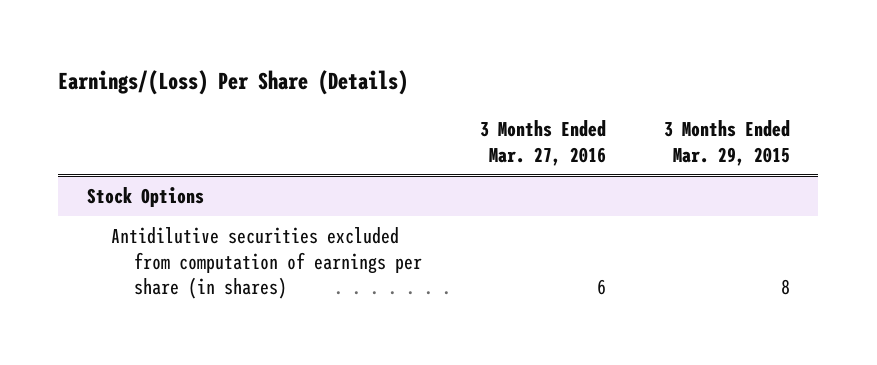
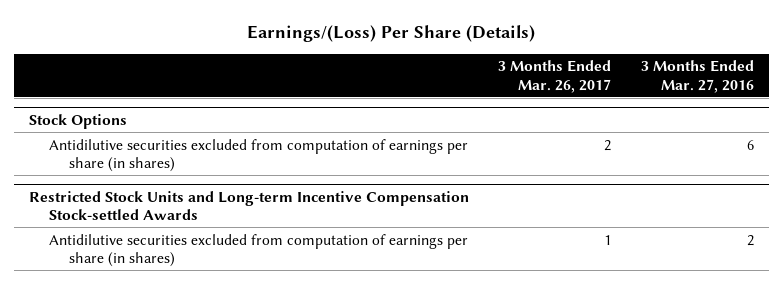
[663,120,790,166] 3 Months Ended Mar. 29, 2015 -> none
none -> [498,60,612,93] 3 Months Ended Mar. 26, 2017
none -> [28,190,469,220] Restricted Stock Units and Long-term Incentive Compensation Stock-settled Awards
none -> [48,233,468,267] Antidilutive securities excluded from computation of earnings per share (in shares)

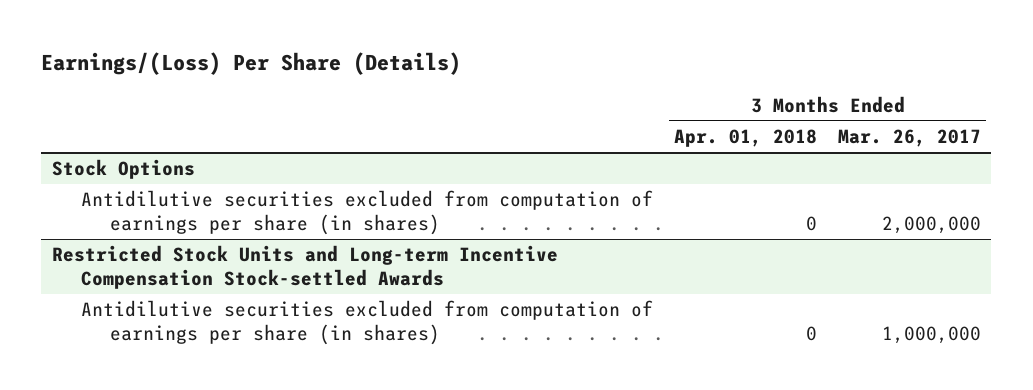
[641,60,755,93] 3 Months Ended Mar. 27, 2016 -> none
none -> [674,128,818,147] Apr. 01, 2018
[604,139,612,151] 2 -> [881,215,981,234] 2,000,000
[604,234,612,245] 1 -> [881,325,981,344] 1,000,000

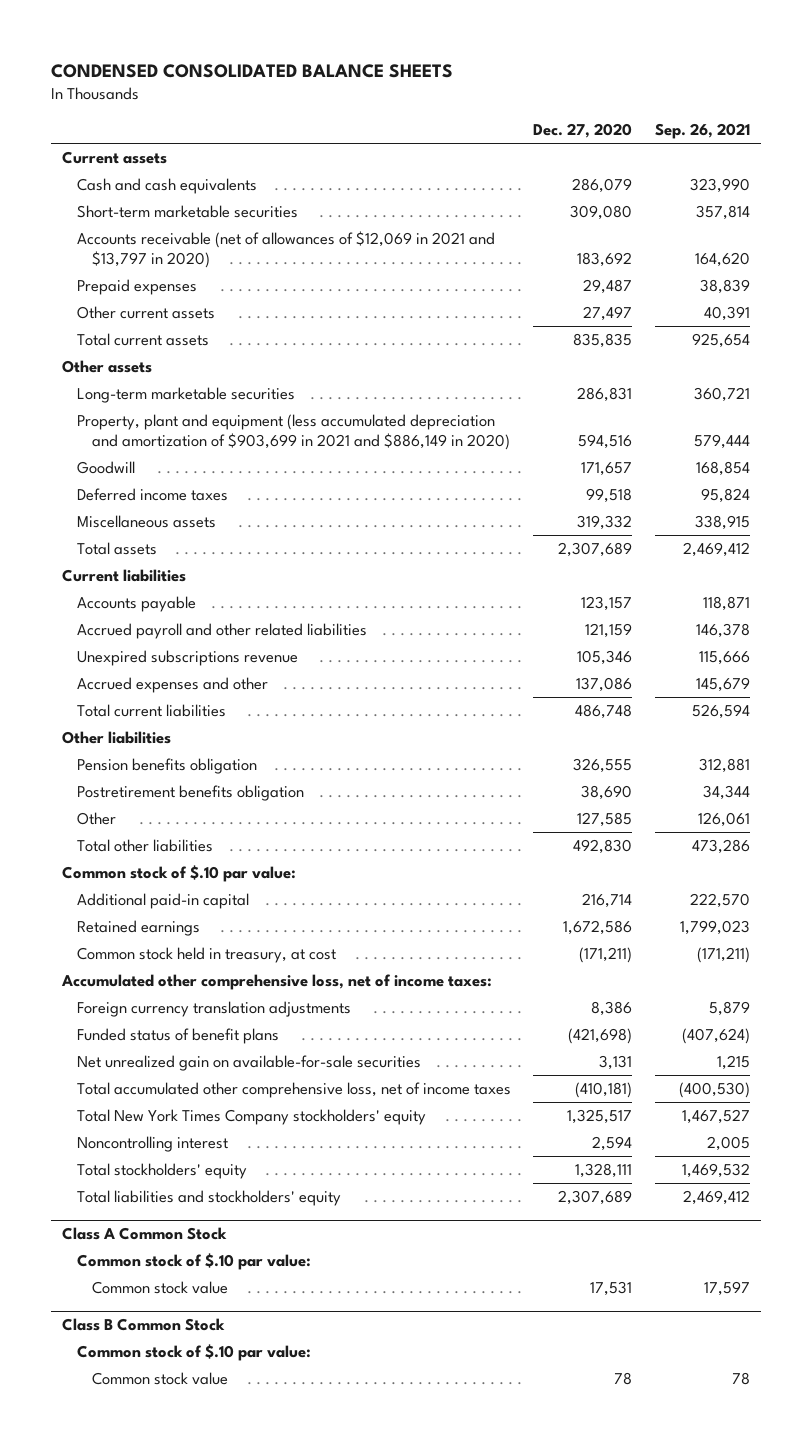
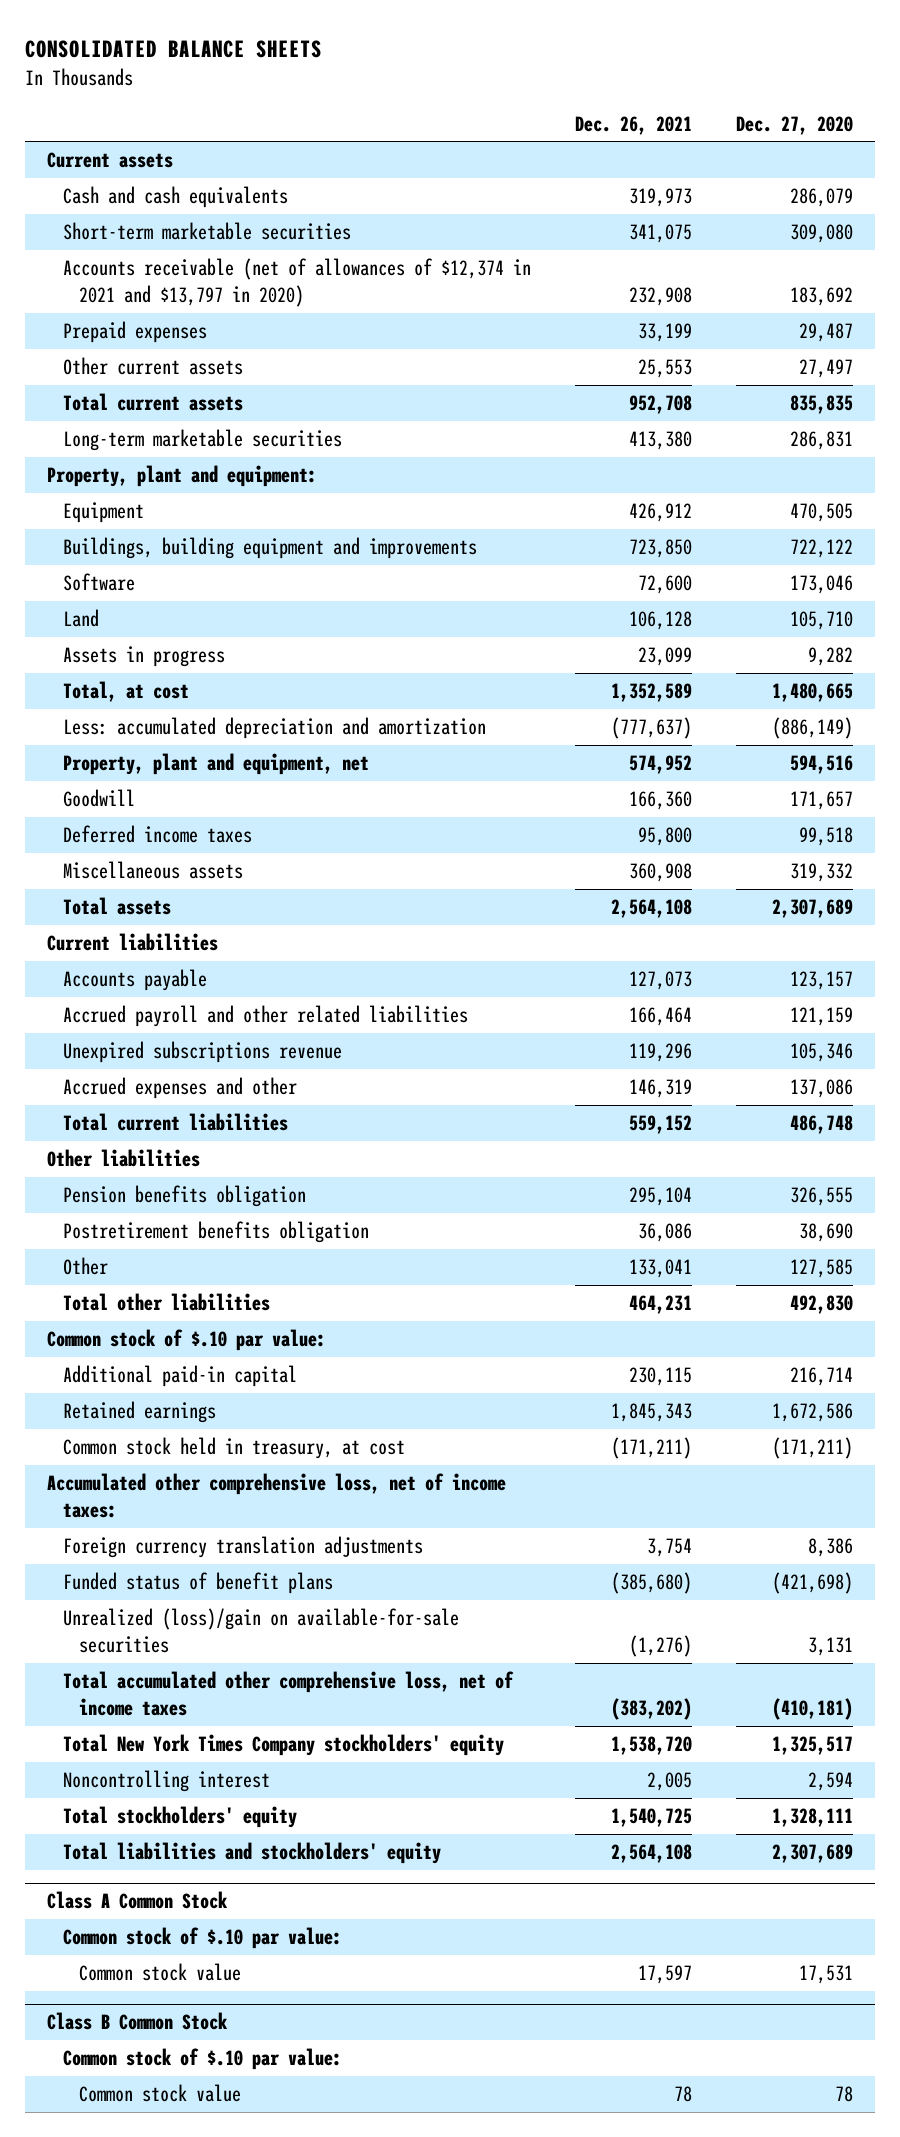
[50,63,453,78] CONDENSED CONSOLIDATED BALANCE SHEETS -> [25,40,323,59] CONSOLIDATED BALANCE SHEETS
[654,123,750,140] Sep. 26, 2021 -> none
none -> [575,115,693,135] Dec. 26, 2021
[77,231,496,269] Accounts receivable (net of allowances of $12,069 in 2021 and $13,797 in 2020) -> [63,258,532,307] Accounts receivable (net of allowances of $12,374 in 2021 and $13,797 in 2020)
[62,360,153,374] Other assets -> none
none -> [47,465,318,488] Property, plant and equipment:
none -> [63,502,145,524] Equipment
none -> [63,537,478,560] Buildings, building equipment and improvements
none -> [63,573,136,592] Software
none -> [63,609,100,628] Land
none -> [63,646,226,668] Assets in progress
none -> [63,681,190,703] Total, at cost
none -> [63,717,487,740] Less: accumulated depreciation and amortization
[77,414,511,451] Property, plant and equipment (less accumulated depreciation and amortization of $903,699 in 2021 and $886,149 in 2020) -> [63,753,370,776] Property, plant and equipment, net
[77,1055,422,1072] Net unrealized gain on available-for-sale securities -> [63,1608,460,1653] Unrealized (loss)/gain on available-for-sale securities

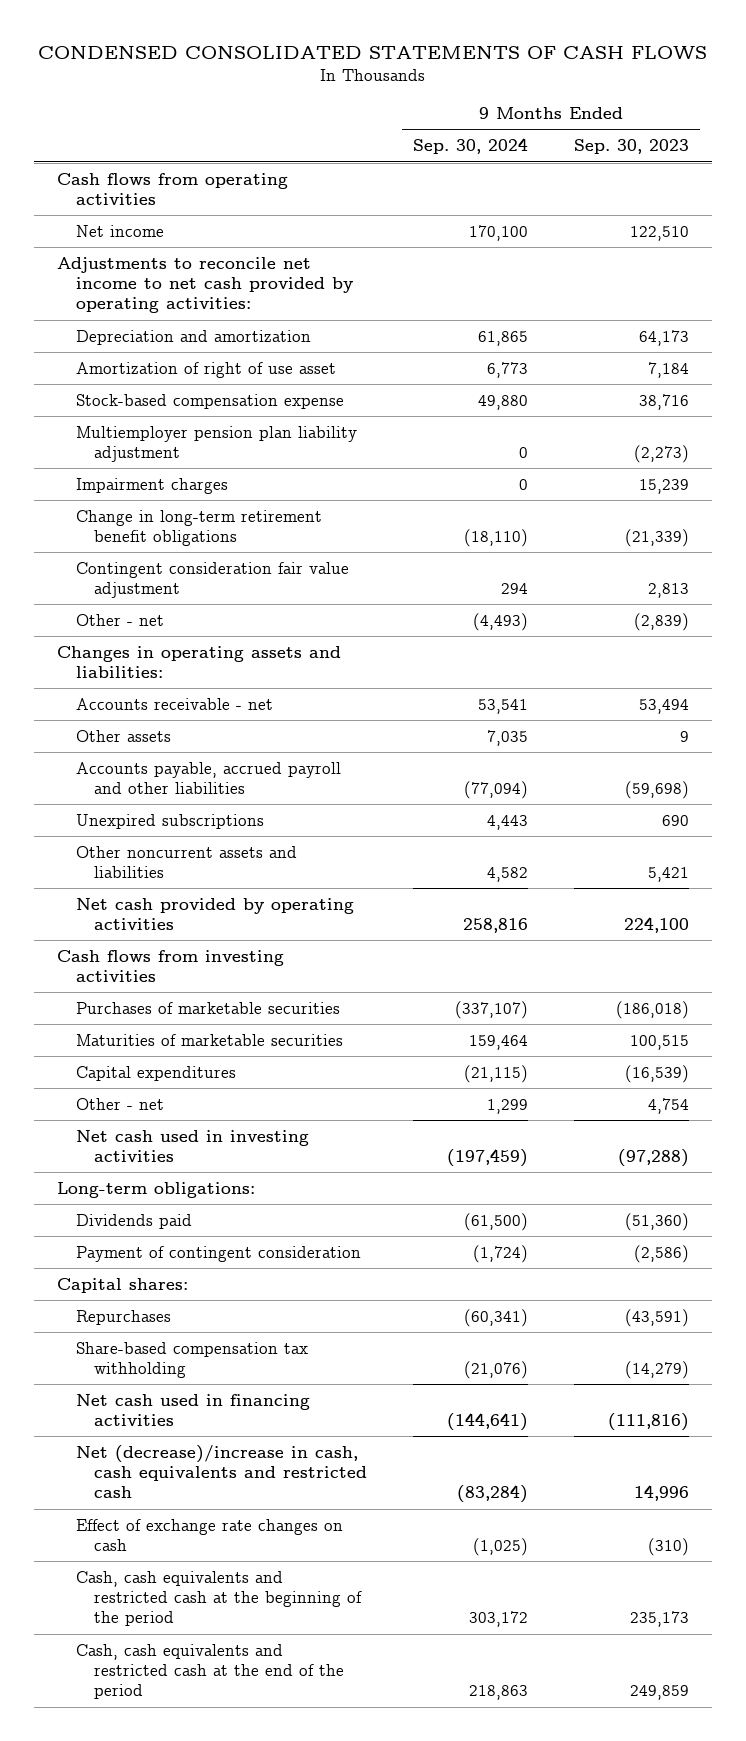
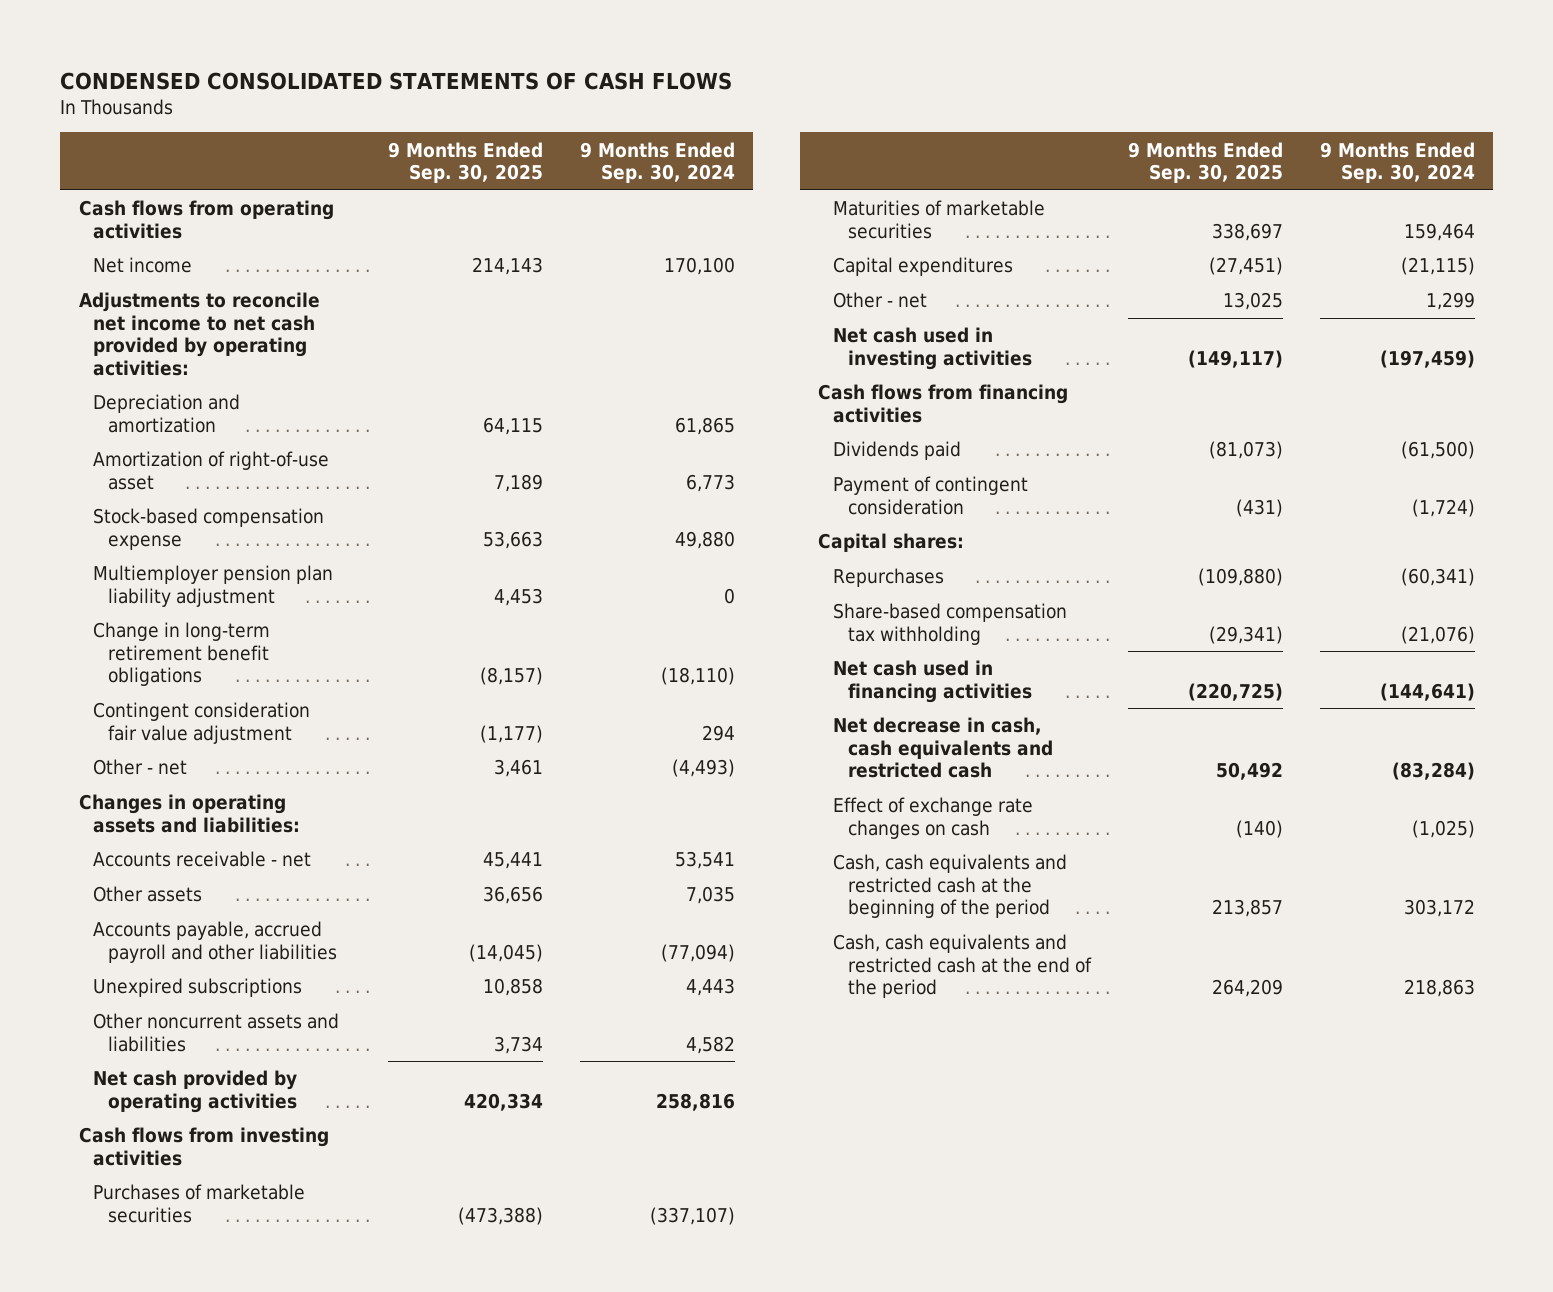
[573,139,689,155] Sep. 30, 2023 -> none
none -> [388,141,544,184] 9 Months Ended Sep. 30, 2025
[75,361,336,378] Amortization of right of use asset -> [93,451,330,490] Amortization of right-of-use asset
[75,477,228,494] Impairment charges -> none
[56,1181,255,1198] Long-term obligations: -> none
none -> [818,384,1069,423] Cash flows from financing activities
[75,1444,368,1499] Net (decrease)/increase in cash, cash equivalents and restricted cash -> [833,717,1054,779] Net decrease in cash, cash equivalents and restricted cash

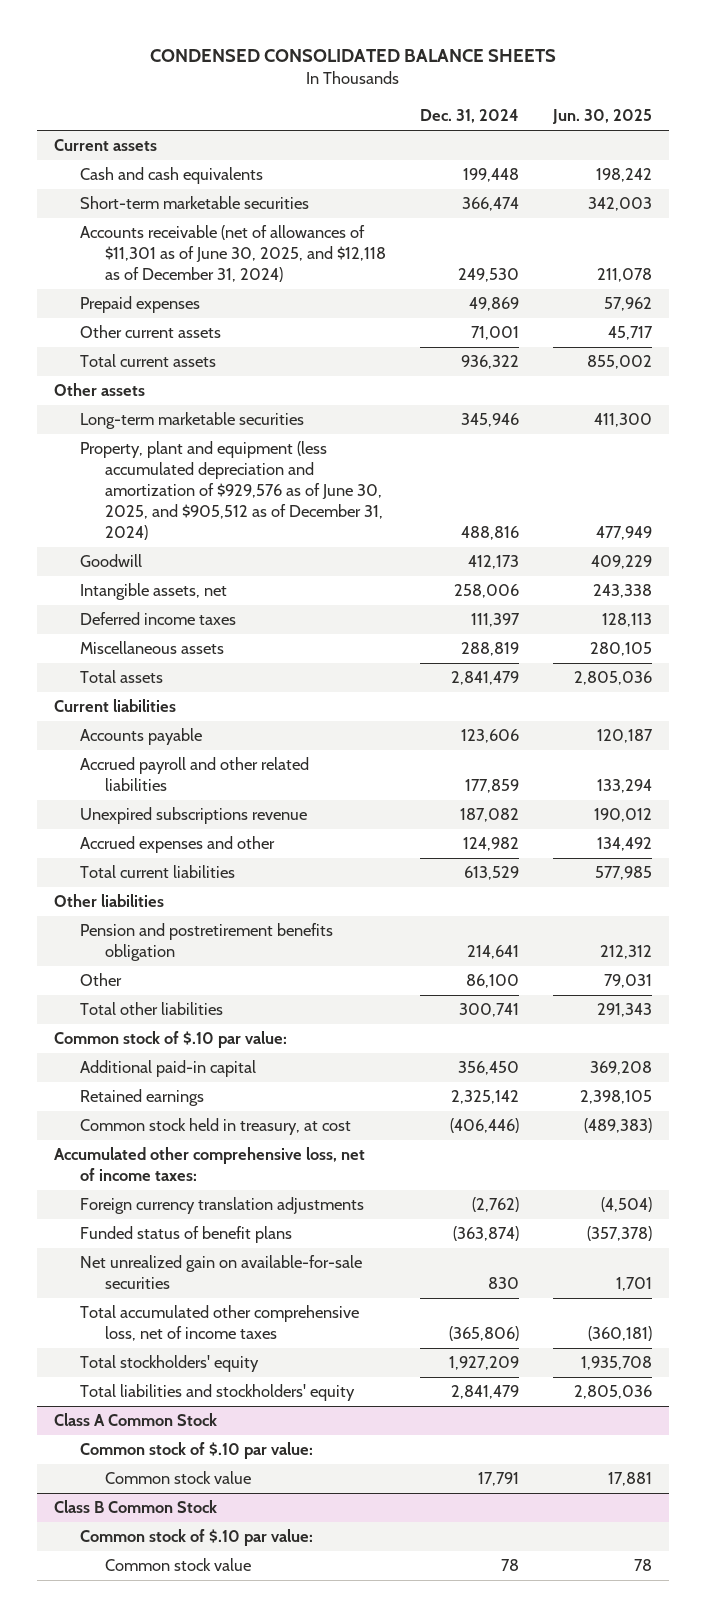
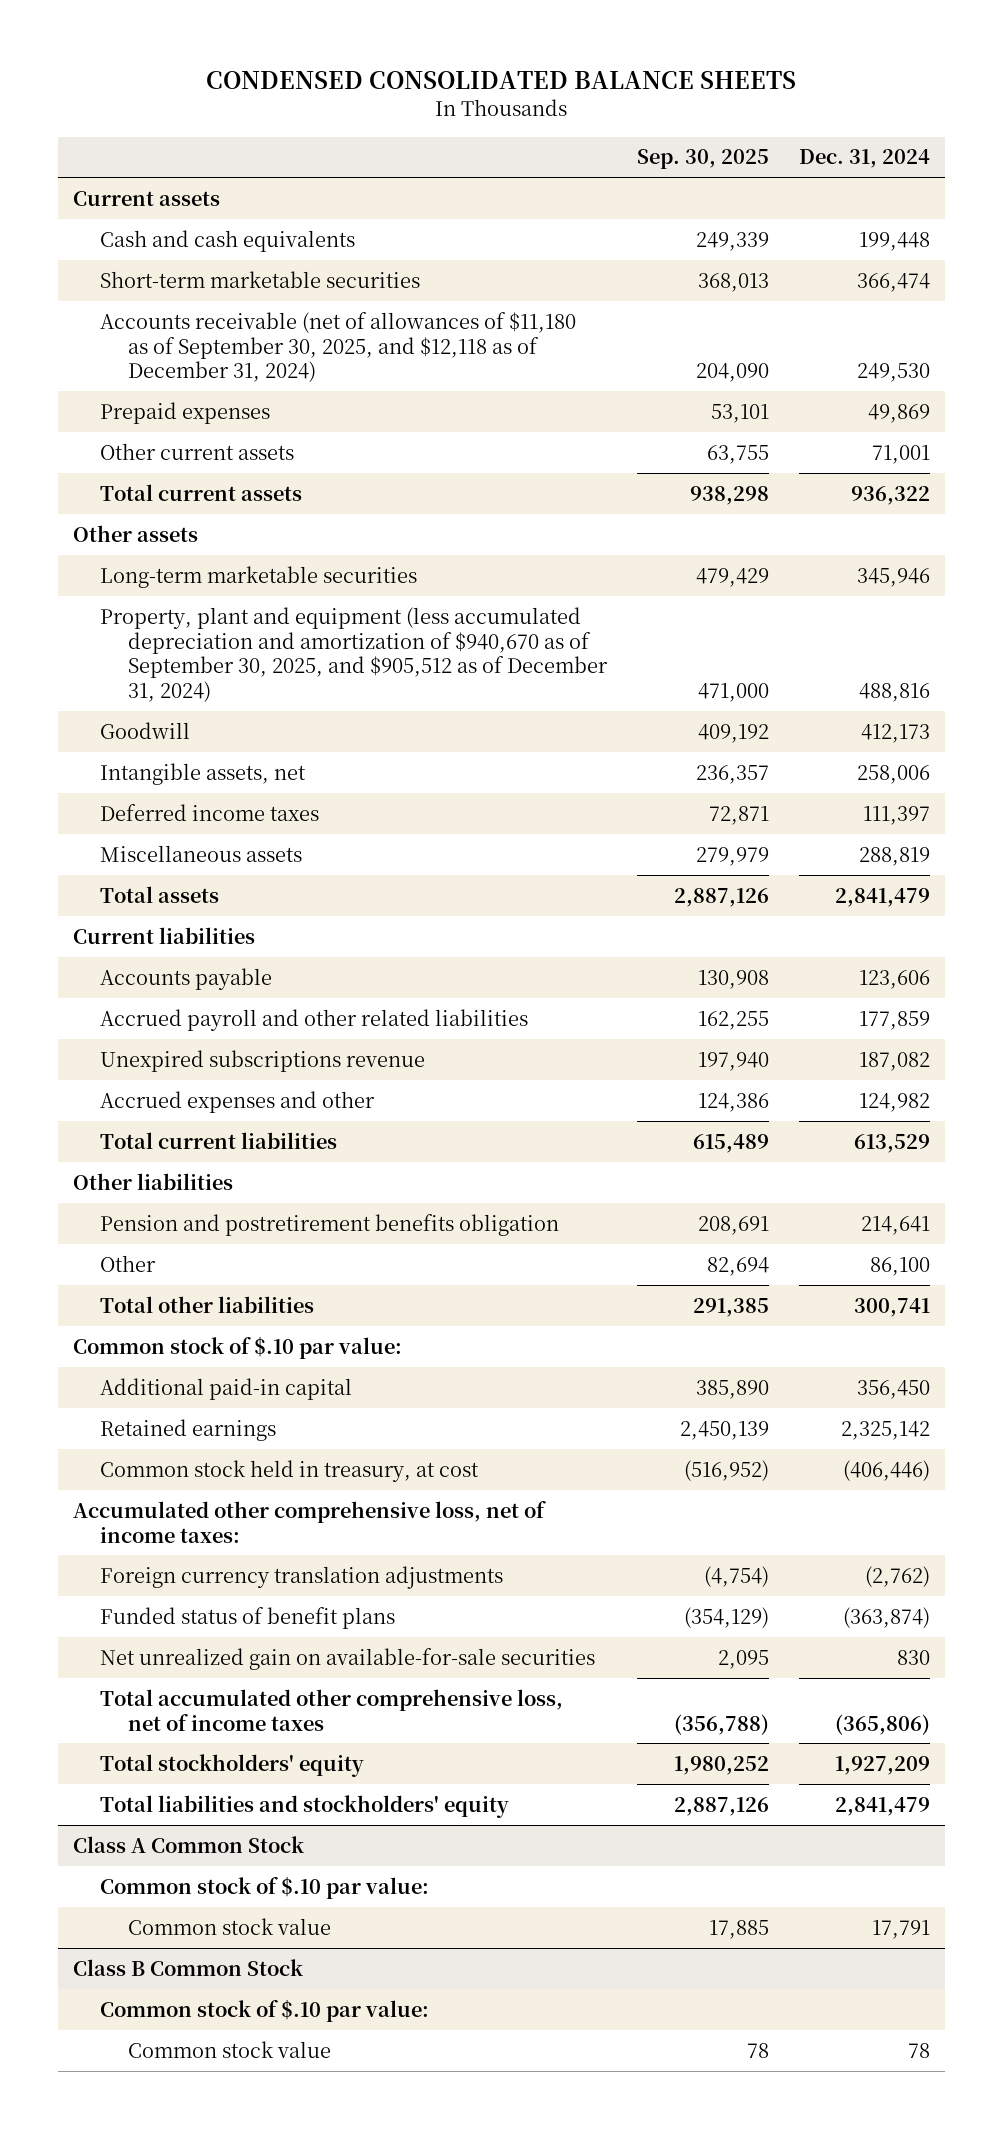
[552,109,653,125] Jun. 30, 2025 -> none
none -> [636,149,769,170] Sep. 30, 2025
[79,225,386,283] Accounts receivable (net of allowances of $11,301 as of June 30, 2025, and $12,118 as of December 31, 2024) -> [100,311,577,383] Accounts receivable (net of allowances of $11,180 as of September 30, 2025, and $12,118 as of December 31, 2024)
[79,441,383,540] Property, plant and equipment (less accumulated depreciation and amortization of $929,576 as of June 30, 2025, and $905,512 as of December 31, 2024) -> [100,606,608,703] Property, plant and equipment (less accumulated depreciation and amortization of $940,670 as of September 30, 2025, and $905,512 as of December 31, 2024)

